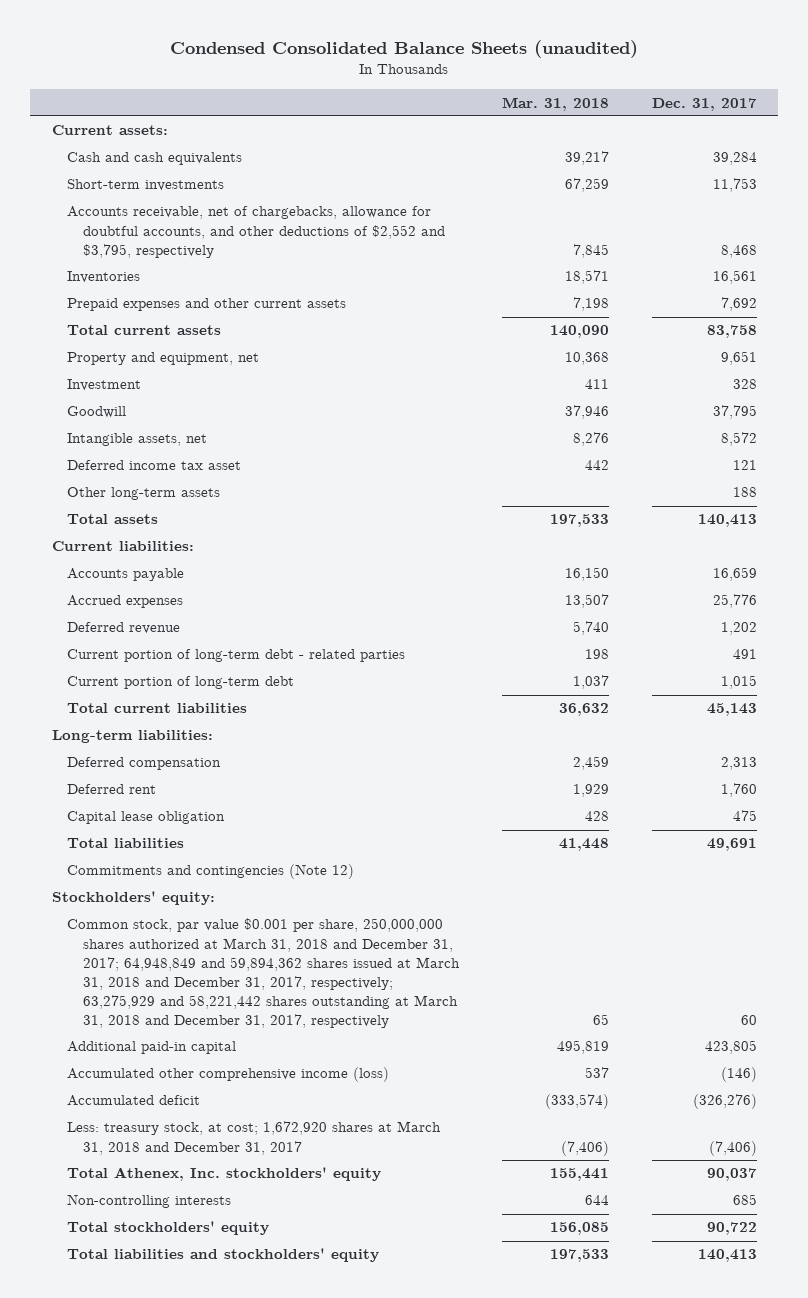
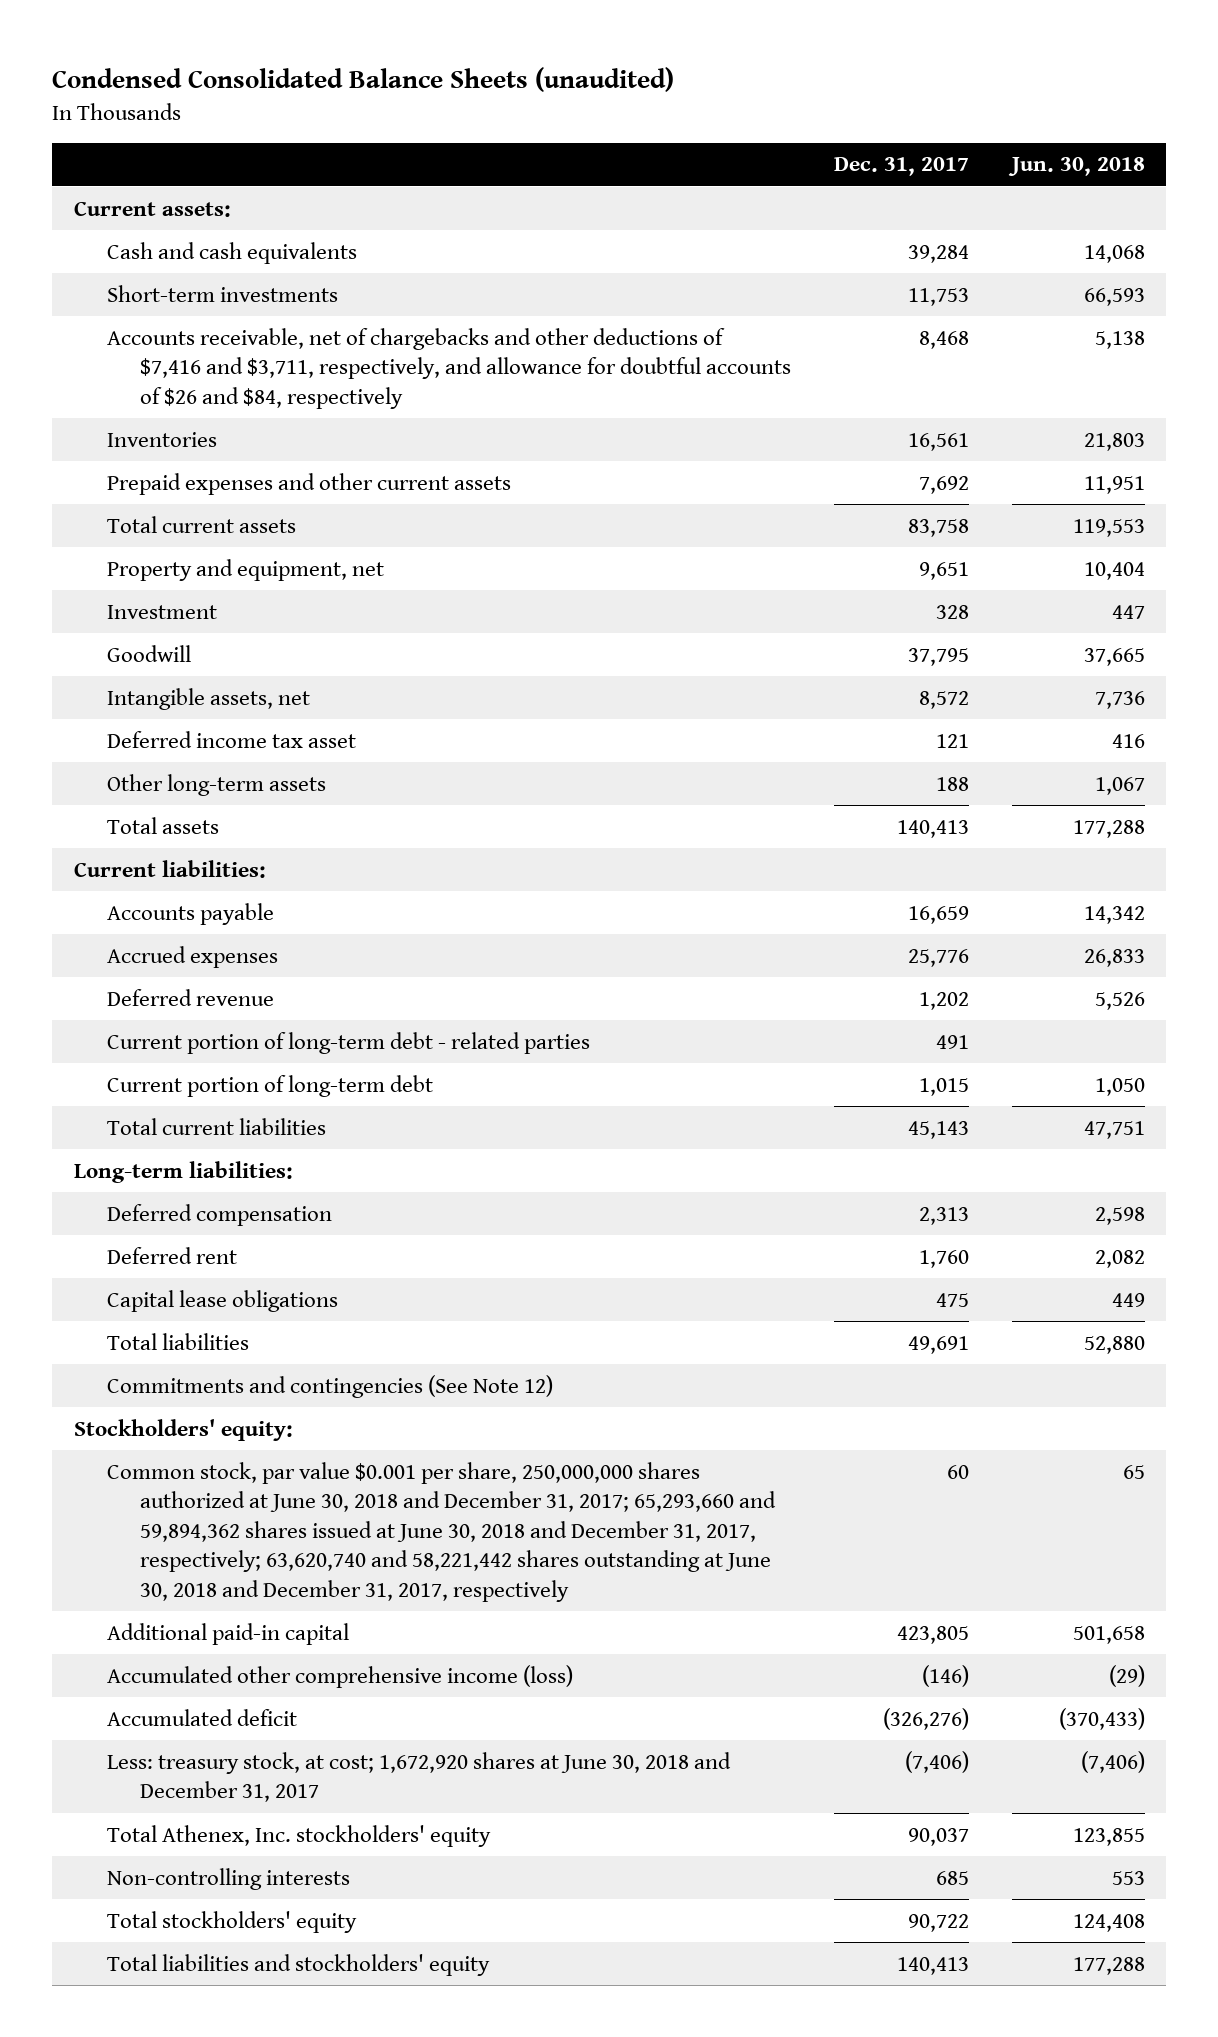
[501,96,609,111] Mar. 31, 2018 -> none
none -> [1007,157,1145,177] Jun. 30, 2018
[67,206,446,258] Accounts receivable, net of chargebacks, allowance for doubtful accounts, and other deductions of $2,552 and $3,795, respectively -> [106,327,792,409] Accounts receivable, net of chargebacks and other deductions of $7,416 and $3,711, respectively, and allowance for doubtful accounts of $26 and $84, respectively
[67,811,226,825] Capital lease obligation -> [106,1289,338,1312] Capital lease obligations
[67,864,355,880] Commitments and contingencies (Note 12) -> [106,1374,553,1398] Commitments and contingencies (See Note 12)
[67,918,461,1028] Common stock, par value $0.001 per share, 250,000,000 shares authorized at March 31, 2018 and December 31, 2017; 64,948,849 and 59,894,362 shares issued at March 31, 2018 and December 31, 2017, respectively; 63,275,929 and 58,221,442 shares outstanding at March 31, 2018 and December 31, 2017, respectively -> [106,1461,777,1603] Common stock, par value $0.001 per share, 250,000,000 shares authorized at June 30, 2018 and December 31, 2017; 65,293,660 and 59,894,362 shares issued at June 30, 2018 and December 31, 2017, respectively; 63,620,740 and 58,221,442 shares outstanding at June 30, 2018 and December 31, 2017, respectively
[67,1121,442,1155] Less: treasury stock, at cost; 1,672,920 shares at March 31, 2018 and December 31, 2017 -> [106,1751,731,1803] Less: treasury stock, at cost; 1,672,920 shares at June 30, 2018 and December 31, 2017

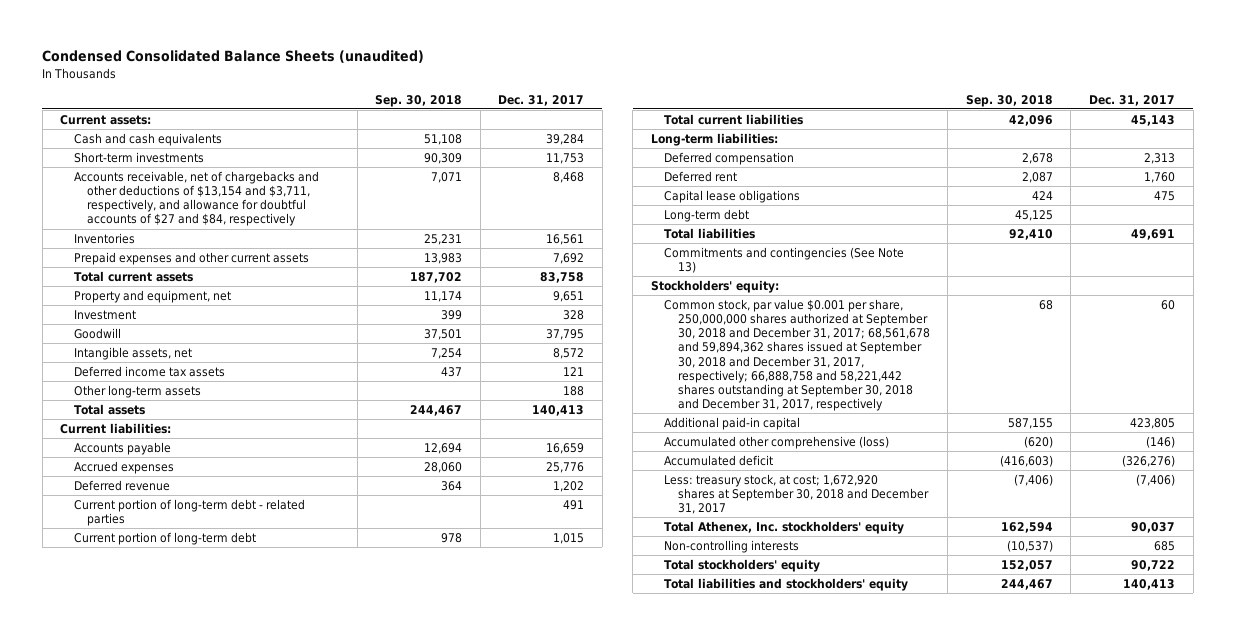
[1007,157,1145,177] Jun. 30, 2018 -> none
none -> [375,94,463,107] Sep. 30, 2018
[106,327,792,409] Accounts receivable, net of chargebacks and other deductions of $7,416 and $3,711, respectively, and allowance for doubtful accounts of $26 and $84, respectively -> [73,170,319,227] Accounts receivable, net of chargebacks and other deductions of $13,154 and $3,711, respectively, and allowance for doubtful accounts of $27 and $84, respectively
[106,730,356,748] Deferred income tax asset -> [73,365,225,377] Deferred income tax assets
none -> [664,208,750,222] Long-term debt
[106,1374,553,1398] Commitments and contingencies (See Note 12) -> [664,246,905,274] Commitments and contingencies (See Note 13)
[106,1461,777,1603] Common stock, par value $0.001 per share, 250,000,000 shares authorized at June 30, 2018 and December 31, 2017; 65,293,660 and 59,894,362 shares issued at June 30, 2018 and December 31, 2017, respectively; 63,620,740 and 58,221,442 shares outstanding at June 30, 2018 and December 31, 2017, respectively -> [664,298,930,412] Common stock, par value $0.001 per share, 250,000,000 shares authorized at September 30, 2018 and December 31, 2017; 68,561,678 and 59,894,362 shares issued at September 30, 2018 and December 31, 2017, respectively; 66,888,758 and 58,221,442 shares outstanding at September 30, 2018 and December 31, 2017, respectively
[106,1664,573,1688] Accumulated other comprehensive income (loss) -> [664,435,890,449] Accumulated other comprehensive (loss)
[106,1751,731,1803] Less: treasury stock, at cost; 1,672,920 shares at June 30, 2018 and December 31, 2017 -> [664,473,929,515] Less: treasury stock, at cost; 1,672,920 shares at September 30, 2018 and December 31, 2017

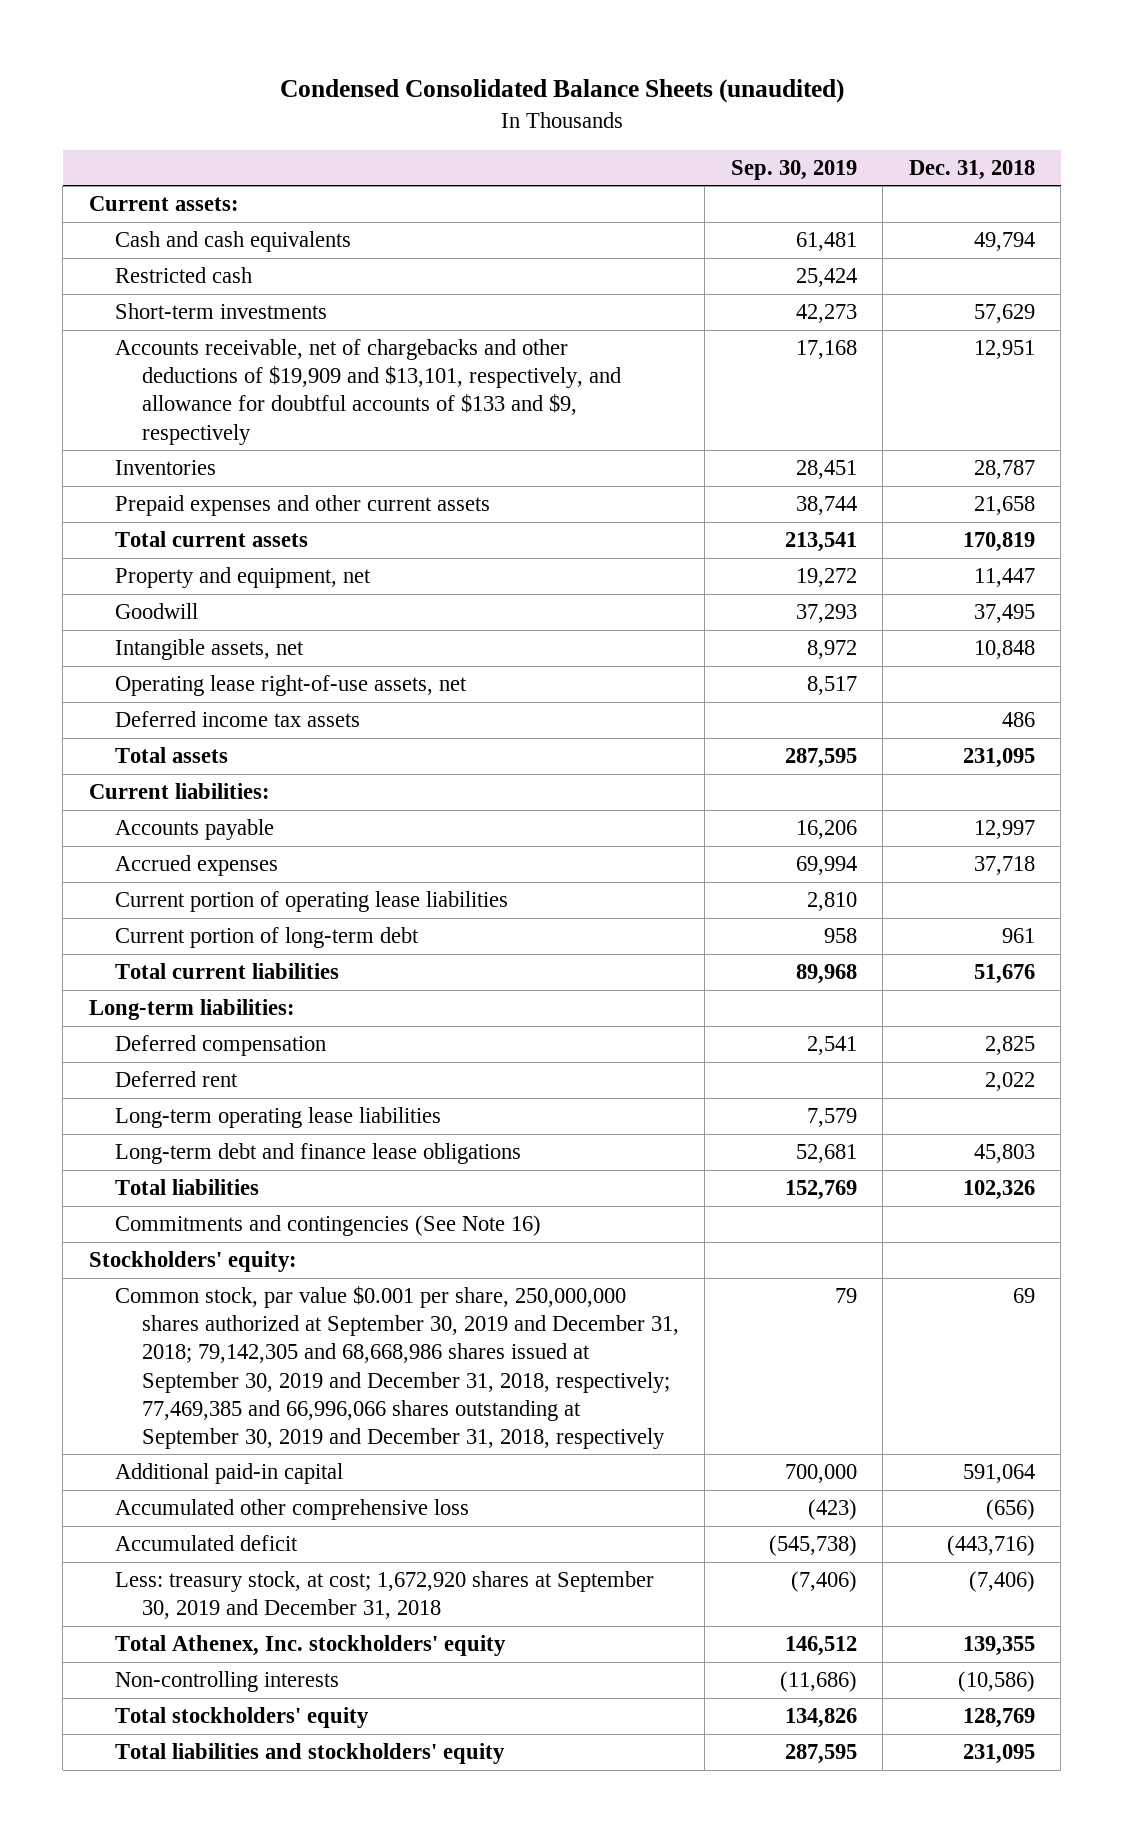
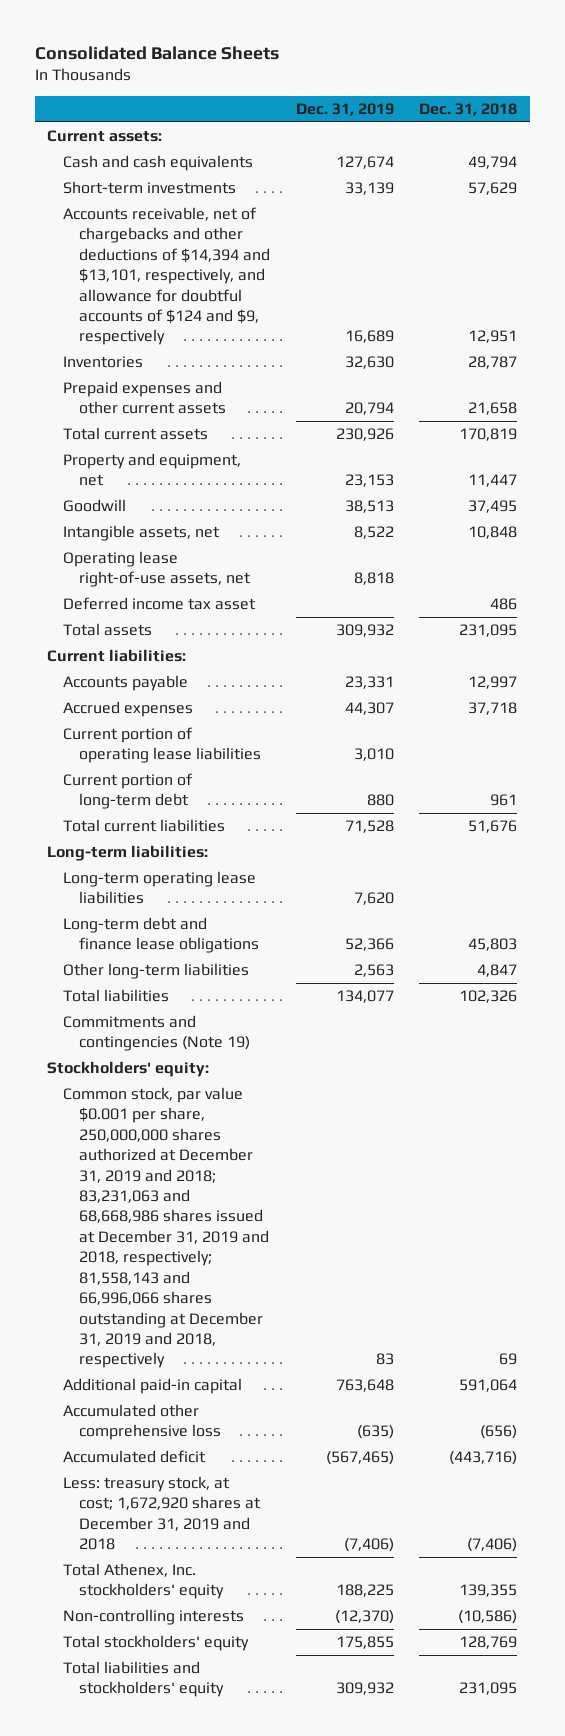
[279,79,844,104] Condensed Consolidated Balance Sheets (unaudited) -> [34,46,279,61] Consolidated Balance Sheets
[730,159,857,180] Sep. 30, 2019 -> none
none -> [295,103,394,117] Dec. 31, 2019
[115,267,253,284] Restricted cash -> none
[115,339,621,445] Accounts receivable, net of chargebacks and other deductions of $19,909 and $13,101, respectively, and allowance for doubtful accounts of $133 and $9, respectively -> [63,206,271,346] Accounts receivable, net of chargebacks and other deductions of $14,394 and $13,101, respectively, and allowance for doubtful accounts of $124 and $9, respectively
[115,711,361,728] Deferred income tax assets -> [63,596,257,610] Deferred income tax asset
[115,1035,327,1057] Deferred compensation -> none
[115,1071,239,1088] Deferred rent -> none
none -> [63,962,250,979] Other long-term liabilities
[115,1215,542,1237] Commitments and contingencies (See Note 16) -> [63,1014,251,1052] Commitments and contingencies (Note 19)
[115,1286,679,1449] Common stock, par value $0.001 per share, 250,000,000 shares authorized at September 30, 2019 and December 31, 2018; 79,142,305 and 68,668,986 shares issued at September 30, 2019 and December 31, 2018, respectively; 77,469,385 and 66,996,066 shares outstanding at September 30, 2019 and December 31, 2018, respectively -> [63,1086,270,1369] Common stock, par value $0.001 per share, 250,000,000 shares authorized at December 31, 2019 and 2018; 83,231,063 and 68,668,986 shares issued at December 31, 2019 and 2018, respectively; 81,558,143 and 66,996,066 shares outstanding at December 31, 2019 and 2018, respectively
[115,1571,655,1620] Less: treasury stock, at cost; 1,672,920 shares at September 30, 2019 and December 31, 2018 -> [63,1475,262,1551] Less: treasury stock, at cost; 1,672,920 shares at December 31, 2019 and 2018

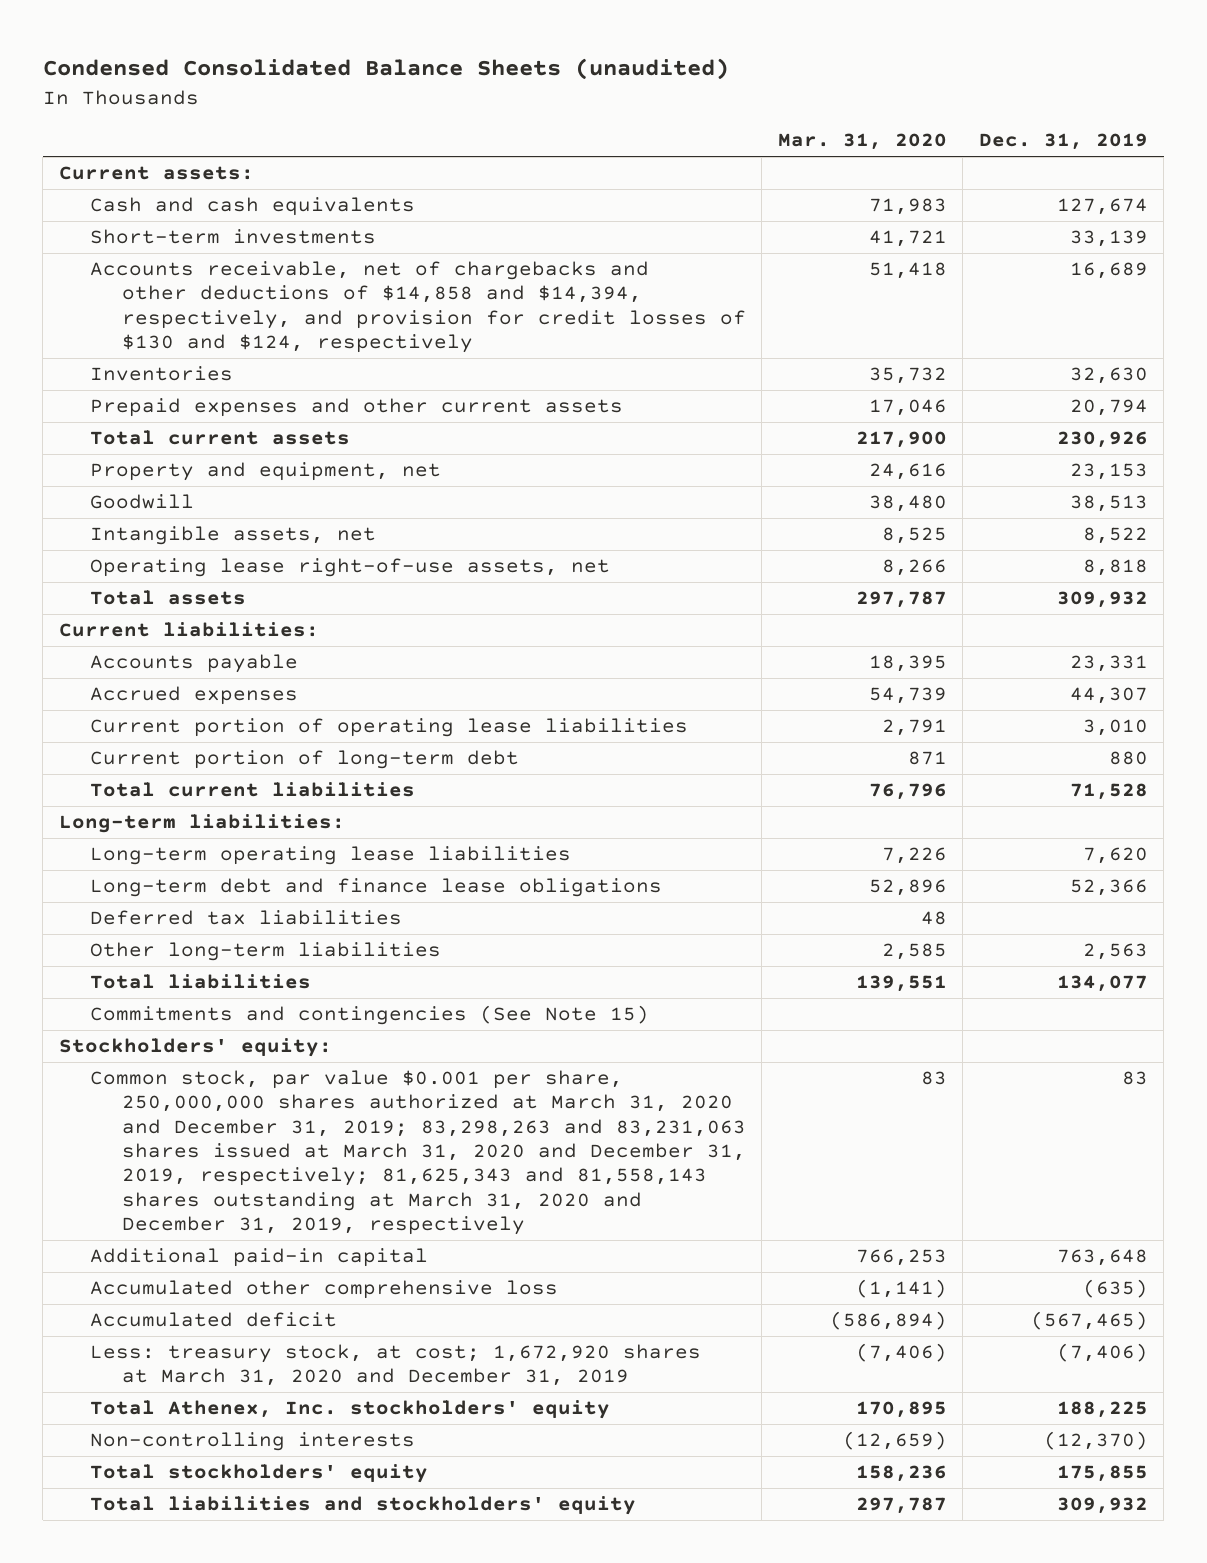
[34,46,279,61] Consolidated Balance Sheets -> [42,58,729,81] Condensed Consolidated Balance Sheets (unaudited)
[419,103,518,117] Dec. 31, 2018 -> none
none -> [777,133,947,151] Mar. 31, 2020
[63,206,271,346] Accounts receivable, net of chargebacks and other deductions of $14,394 and $13,101, respectively, and allowance for doubtful accounts of $124 and $9, respectively -> [90,261,746,353] Accounts receivable, net of chargebacks and other deductions of $14,858 and $14,394, respectively, and provision for credit losses of $130 and $124, respectively
[63,596,257,610] Deferred income tax asset -> none
none -> [90,910,403,926] Deferred tax liabilities
[63,1014,251,1052] Commitments and contingencies (Note 19) -> [90,1005,650,1026] Commitments and contingencies (See Note 15)
[63,1086,270,1369] Common stock, par value $0.001 per share, 250,000,000 shares authorized at December 31, 2019 and 2018; 83,231,063 and 68,668,986 shares issued at December 31, 2019 and 2018, respectively; 81,558,143 and 66,996,066 shares outstanding at December 31, 2019 and 2018, respectively -> [90,1070,746,1235] Common stock, par value $0.001 per share, 250,000,000 shares authorized at March 31, 2020 and December 31, 2019; 83,298,263 and 83,231,063 shares issued at March 31, 2020 and December 31, 2019, respectively; 81,625,343 and 81,558,143 shares outstanding at March 31, 2020 and December 31, 2019, respectively
[63,1475,262,1551] Less: treasury stock, at cost; 1,672,920 shares at December 31, 2019 and 2018 -> [90,1344,702,1387] Less: treasury stock, at cost; 1,672,920 shares at March 31, 2020 and December 31, 2019

